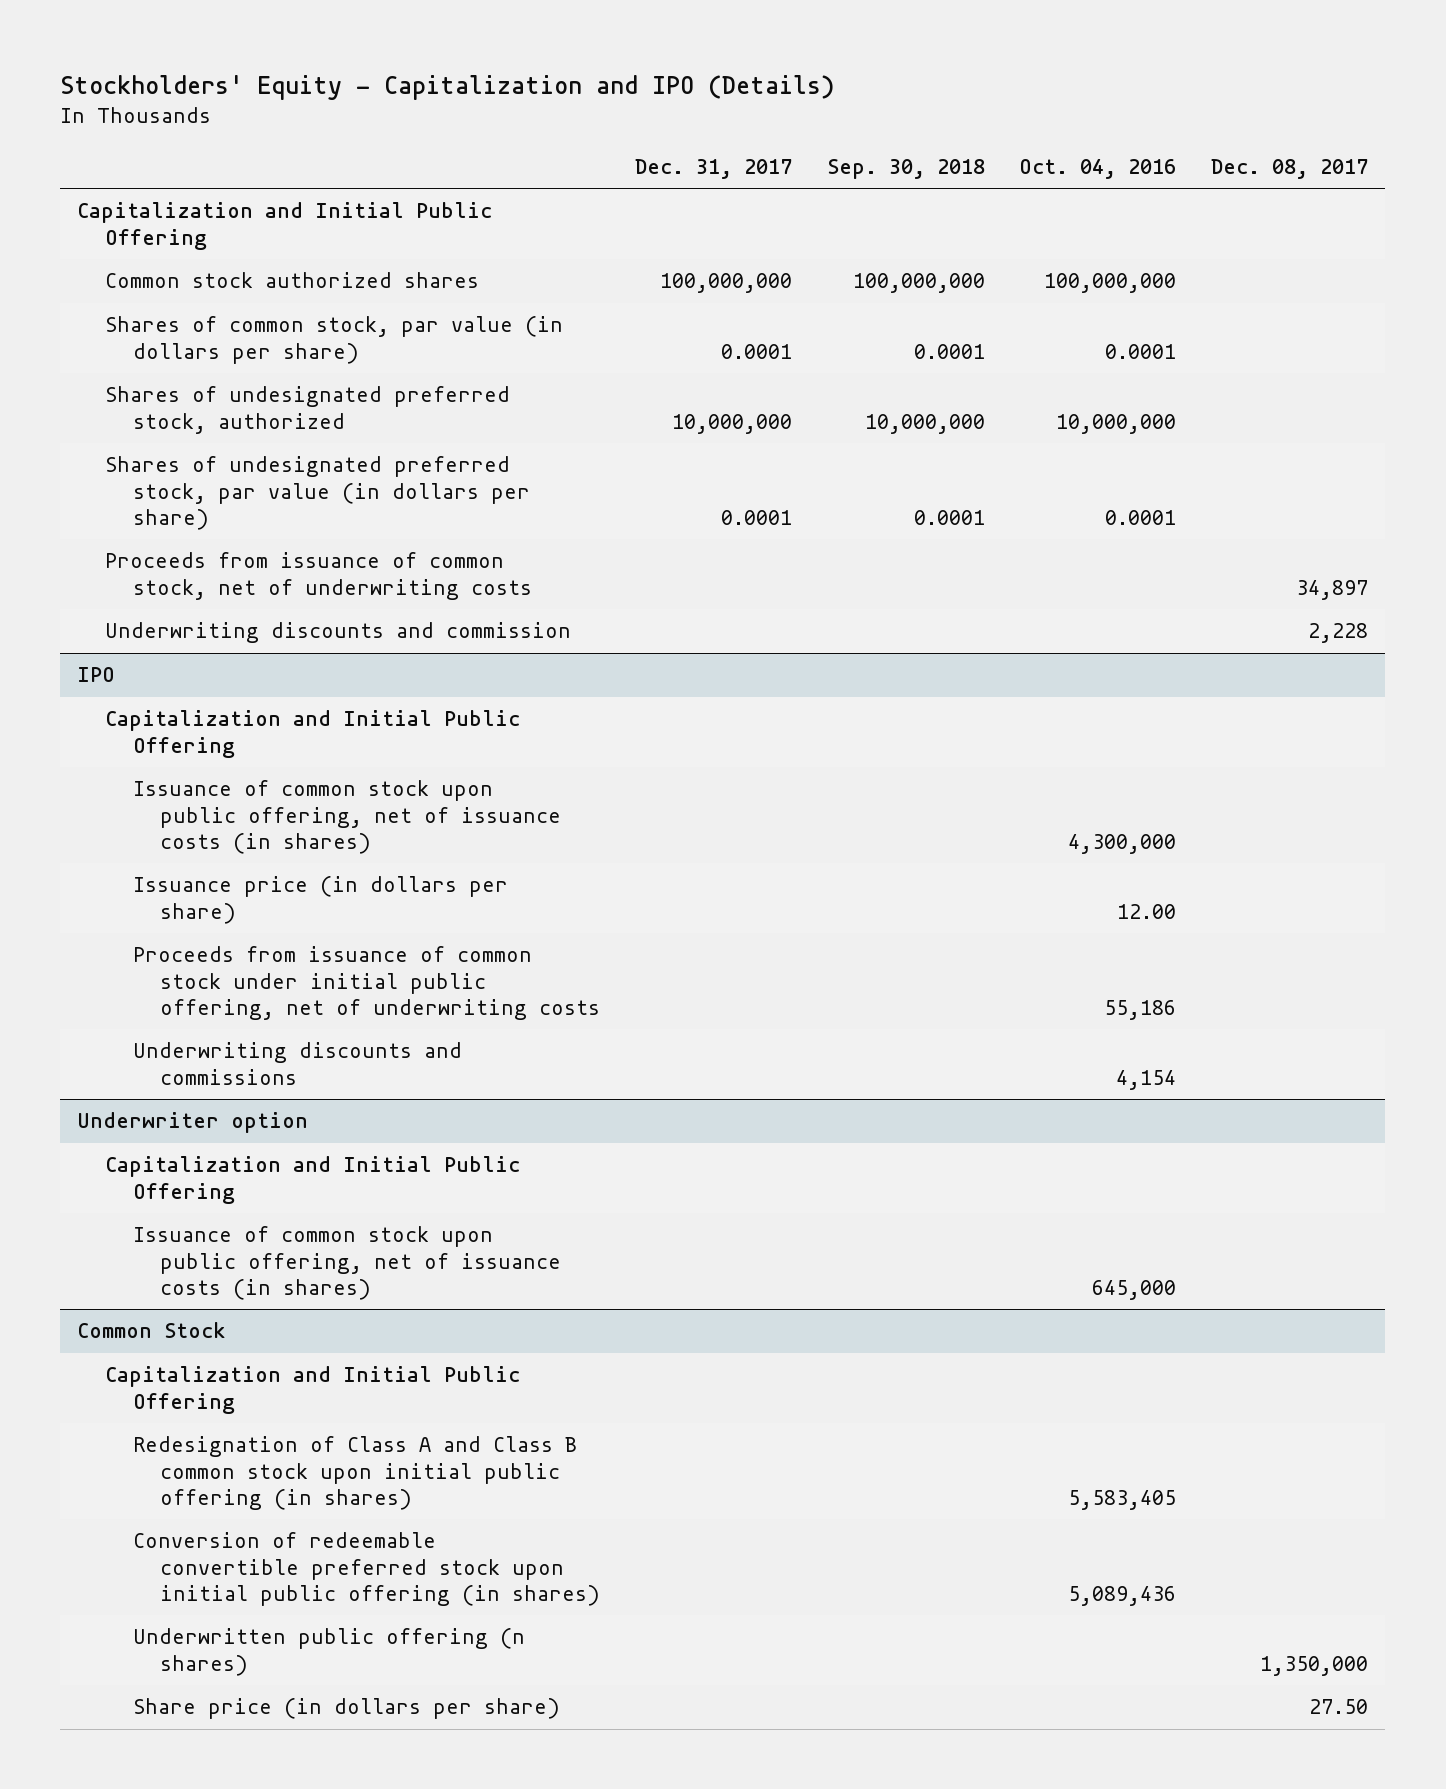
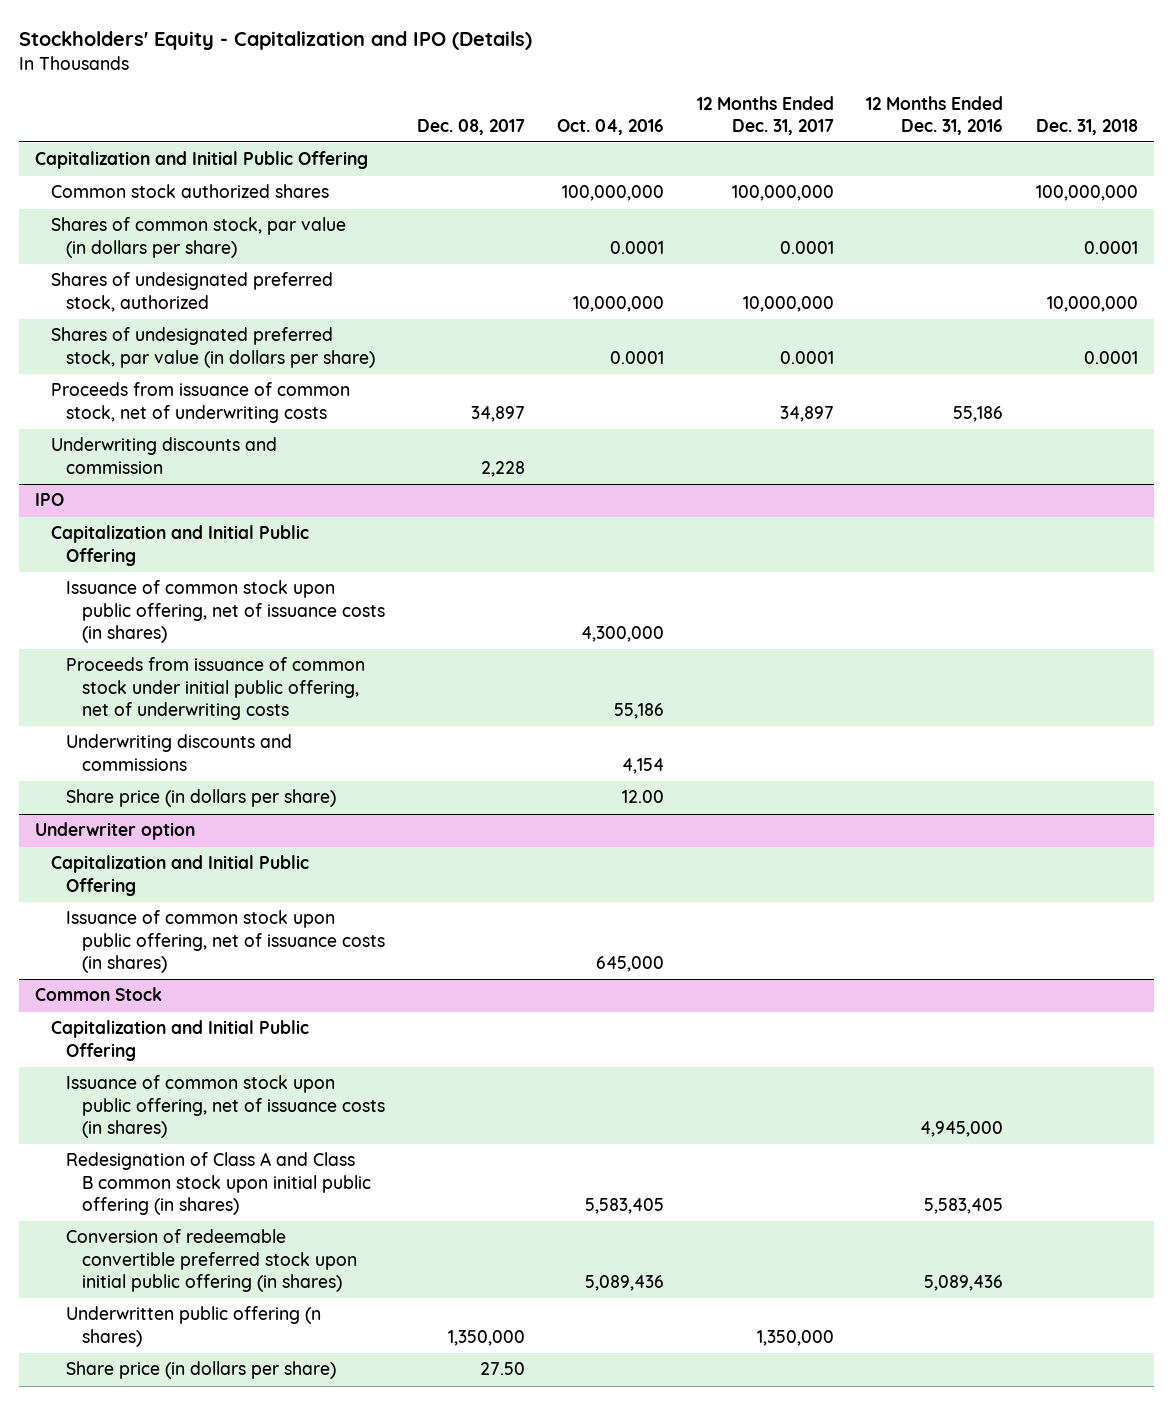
[635,159,793,180] Dec. 31, 2017 -> none
[826,159,985,180] Sep. 30, 2018 -> none
none -> [696,95,834,135] 12 Months Ended Dec. 31, 2017
none -> [866,95,1004,135] 12 Months Ended Dec. 31, 2016
none -> [1035,118,1138,135] Dec. 31, 2018
[132,876,508,924] Issuance price (in dollars per share) -> none
none -> [66,789,337,808] Share price (in dollars per share)
none -> [66,1075,385,1139] Issuance of common stock upon public offering, net of issuance costs (in shares)

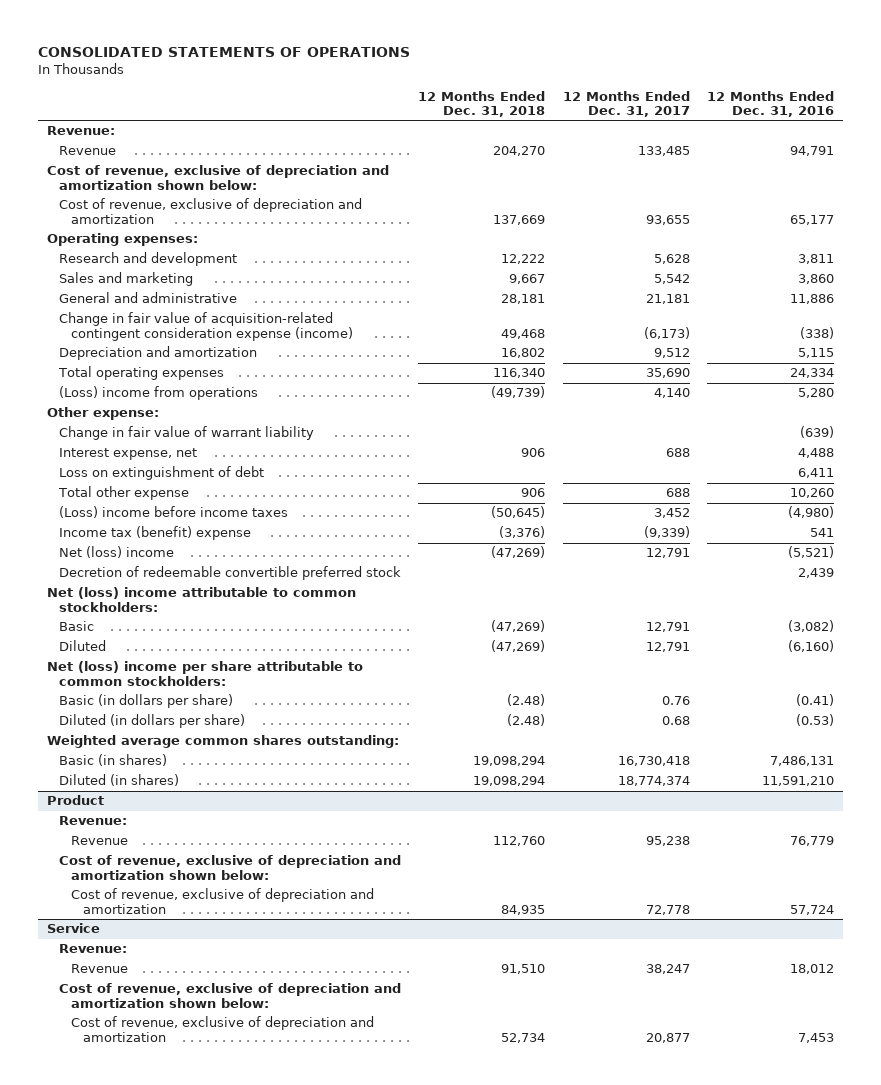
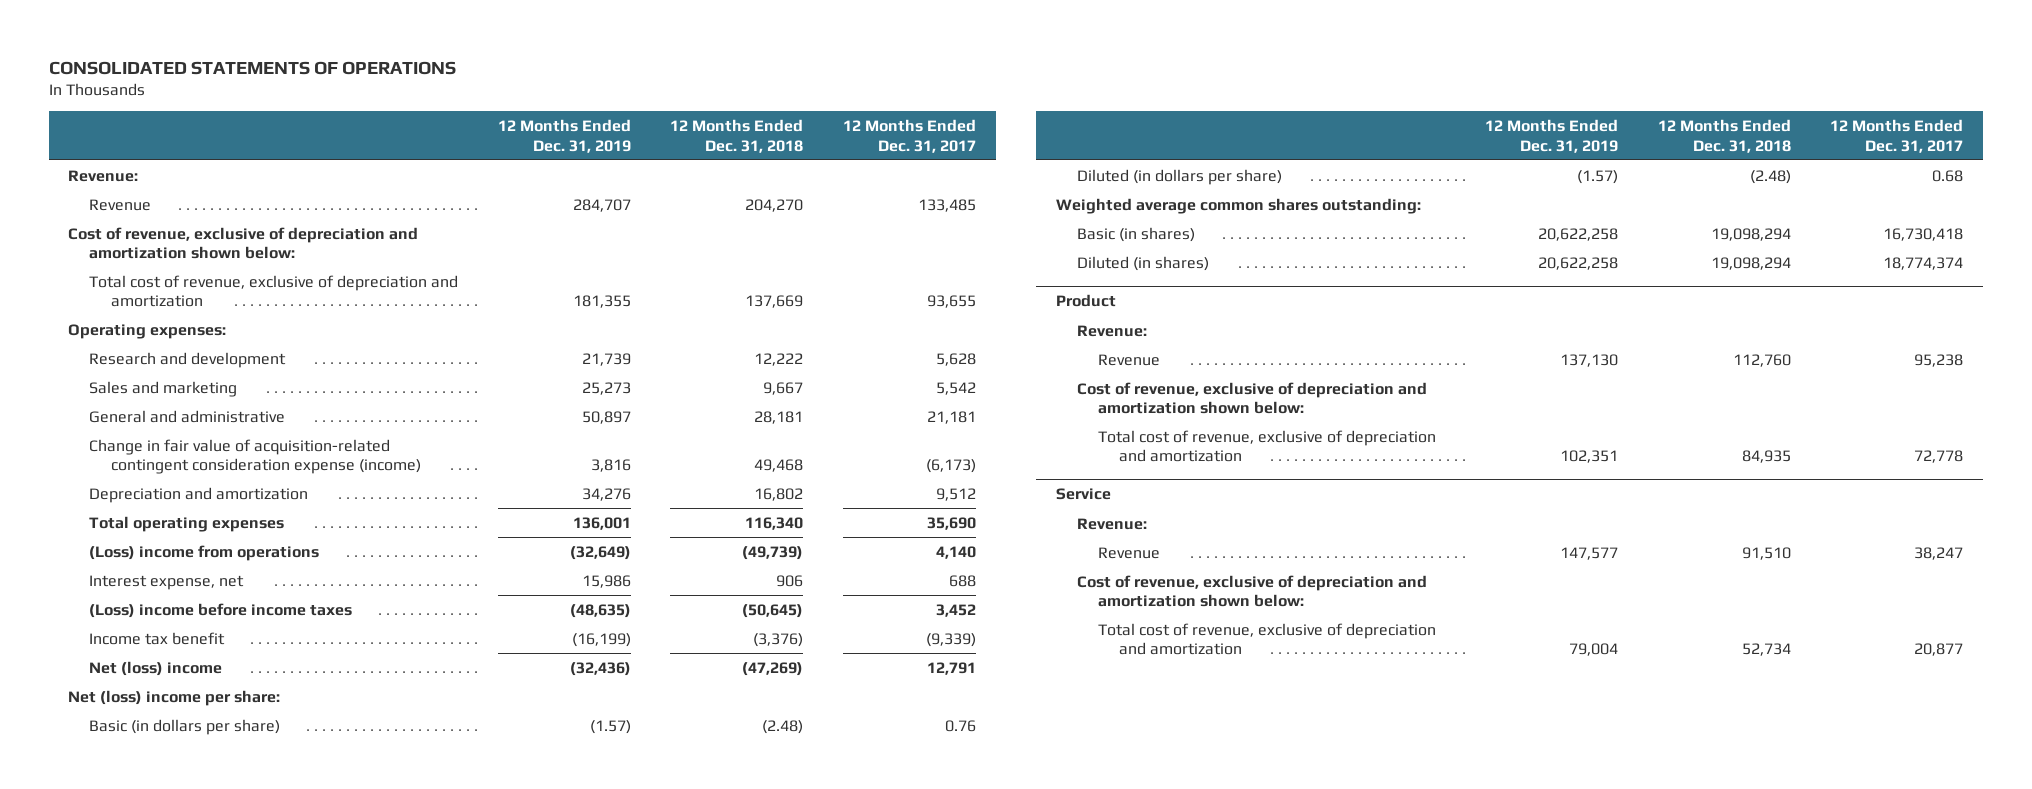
[707,90,835,117] 12 Months Ended Dec. 31, 2016 -> none
none -> [497,119,631,153] 12 Months Ended Dec. 31, 2019
[58,198,362,224] Cost of revenue, exclusive of depreciation and amortization -> [89,274,459,308] Total cost of revenue, exclusive of depreciation and amortization
[46,407,159,421] Other expense: -> none
[58,426,314,441] Change in fair value of warrant liability -> none
[58,466,264,481] Loss on extinguishment of debt -> none
[57,486,189,501] Total other expense -> none
[58,526,251,541] Income tax (benefit) expense -> [89,631,226,645] Income tax benefit
[58,566,401,581] Decretion of redeemable convertible preferred stock -> none
[46,587,356,612] Net (loss) income attributable to common stockholders: -> none
[58,621,94,632] Basic -> none
[58,640,106,652] Diluted -> none
[46,661,363,686] Net (loss) income per share attributable to common stockholders: -> [68,689,281,706] Net (loss) income per share:
[70,888,374,914] Cost of revenue, exclusive of depreciation and amortization -> [1098,429,1437,463] Total cost of revenue, exclusive of depreciation and amortization
[70,1016,374,1042] Cost of revenue, exclusive of depreciation and amortization -> [1098,622,1437,656] Total cost of revenue, exclusive of depreciation and amortization

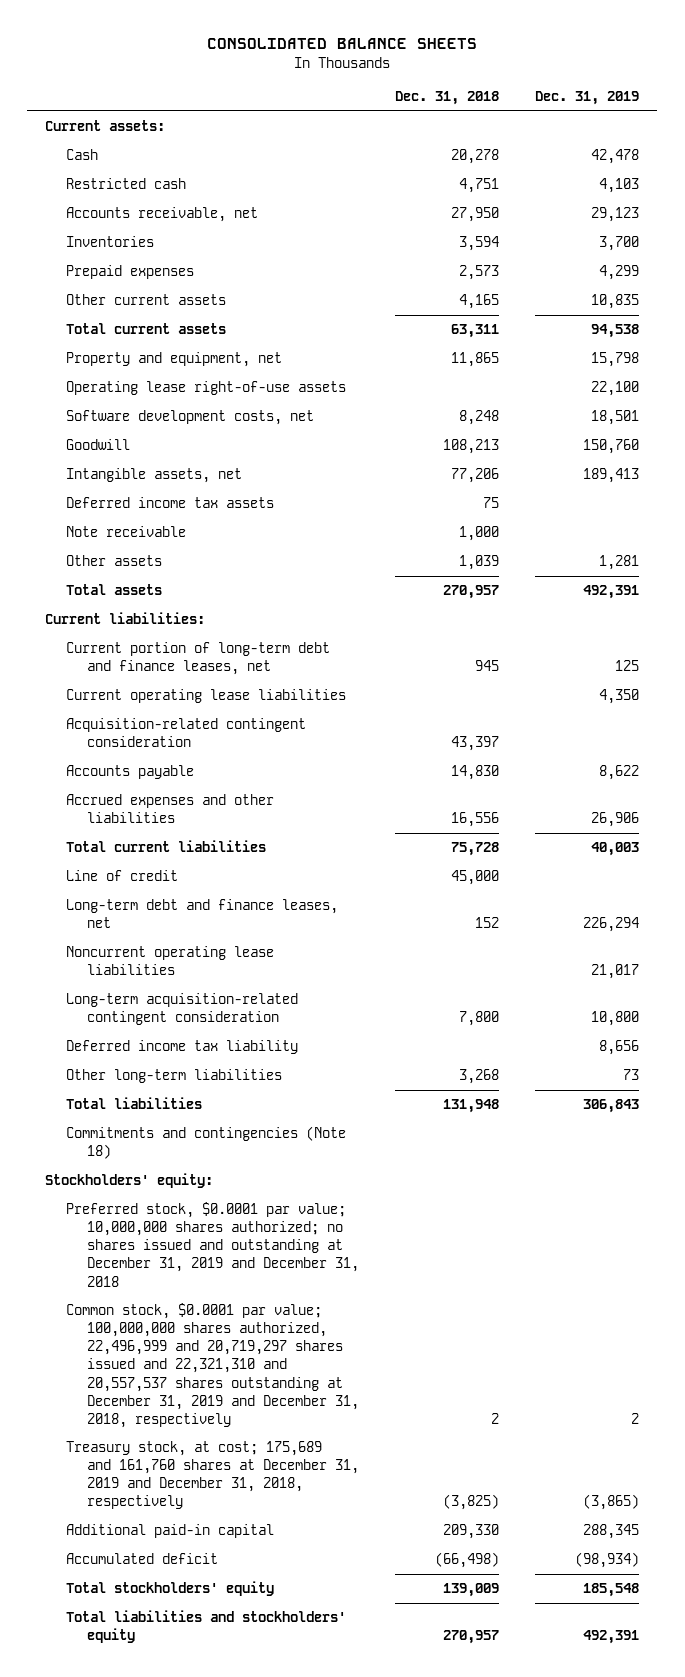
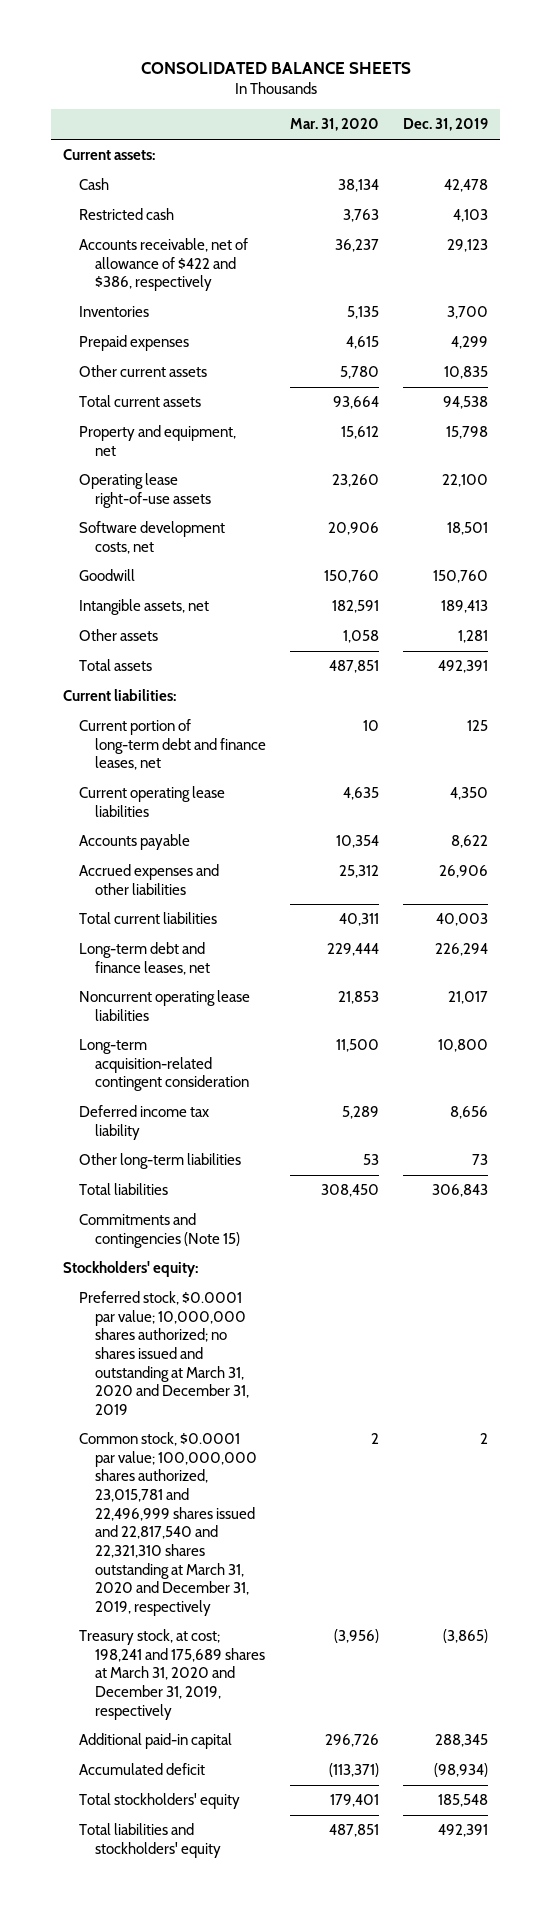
[395,91,500,106] Dec. 31, 2018 -> none
none -> [290,118,380,132] Mar. 31, 2020
[66,207,259,223] Accounts receivable, net -> [79,238,249,292] Accounts receivable, net of allowance of $422 and $386, respectively
[66,497,275,509] Deferred income tax assets -> none
[66,526,187,538] Note receivable -> none
[66,718,307,748] Acquisition-related contingent consideration -> none
[66,870,179,882] Line of credit -> none
[66,1126,347,1160] Commitments and contingencies (Note 18) -> [79,1213,241,1248] Commitments and contingencies (Note 15)
[66,1202,359,1287] Preferred stock, $0.0001 par value; 10,000,000 shares authorized; no shares issued and outstanding at December 31, 2019 and December 31, 2018 -> [79,1291,250,1415] Preferred stock, $0.0001 par value; 10,000,000 shares authorized; no shares issued and outstanding at March 31, 2020 and December 31, 2019
[66,1303,359,1428] Common stock, $0.0001 par value; 100,000,000 shares authorized, 22,496,999 and 20,719,297 shares issued and 22,321,310 and 20,557,537 shares outstanding at December 31, 2019 and December 31, 2018, respectively -> [79,1432,258,1616] Common stock, $0.0001 par value; 100,000,000 shares authorized, 23,015,781 and 22,496,999 shares issued and 22,817,540 and 22,321,310 shares outstanding at March 31, 2020 and December 31, 2019, respectively
[66,1441,359,1510] Treasury stock, at cost; 175,689 and 161,760 shares at December 31, 2019 and December 31, 2018, respectively -> [79,1629,266,1720] Treasury stock, at cost; 198,241 and 175,689 shares at March 31, 2020 and December 31, 2019, respectively

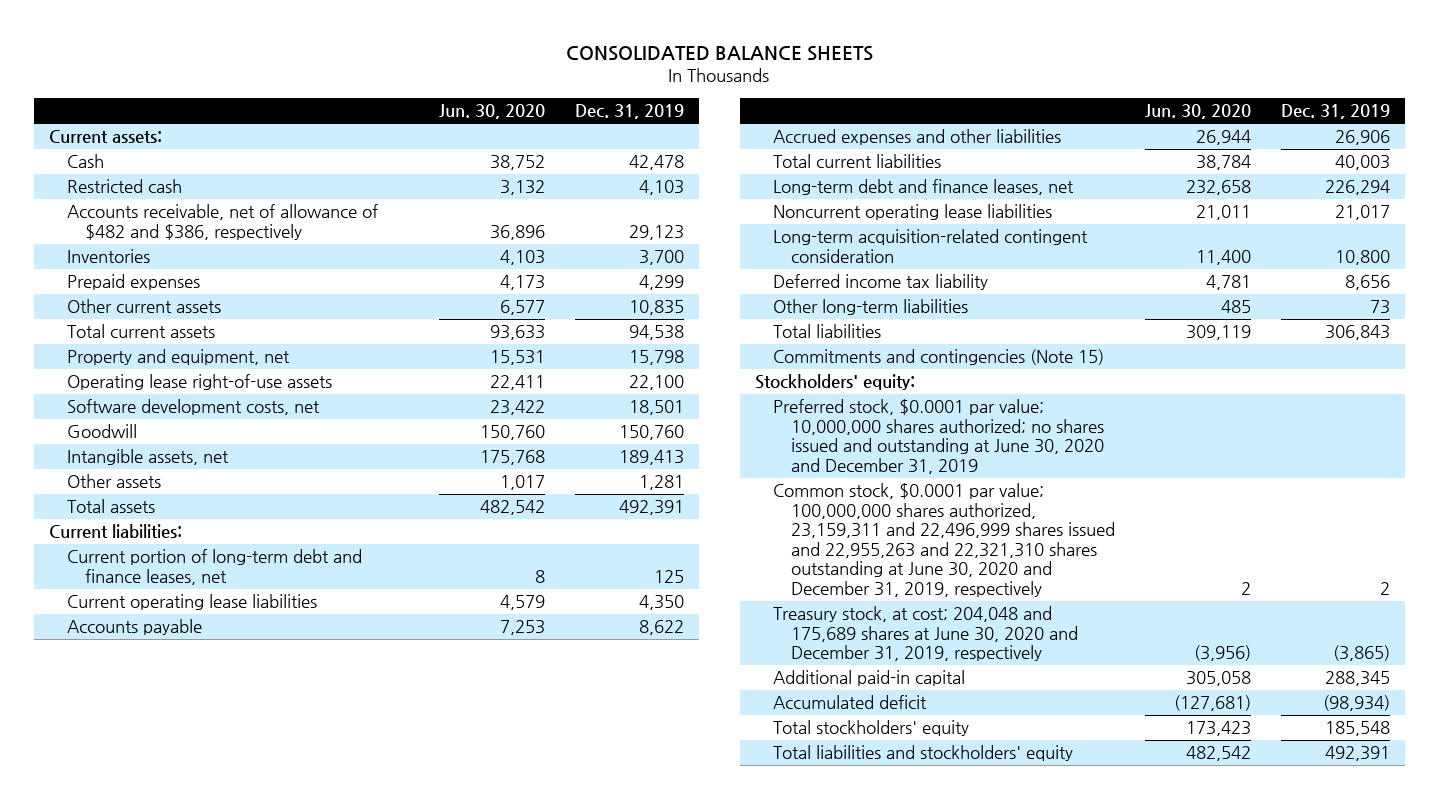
[290,118,380,132] Mar. 31, 2020 -> none
none -> [439,104,546,120] Jun. 30, 2020
[79,238,249,292] Accounts receivable, net of allowance of $422 and $386, respectively -> [67,204,379,240] Accounts receivable, net of allowance of $482 and $386, respectively
[79,1291,250,1415] Preferred stock, $0.0001 par value; 10,000,000 shares authorized; no shares issued and outstanding at March 31, 2020 and December 31, 2019 -> [772,399,1104,474] Preferred stock, $0.0001 par value; 10,000,000 shares authorized; no shares issued and outstanding at June 30, 2020 and December 31, 2019
[79,1432,258,1616] Common stock, $0.0001 par value; 100,000,000 shares authorized, 23,015,781 and 22,496,999 shares issued and 22,817,540 and 22,321,310 shares outstanding at March 31, 2020 and December 31, 2019, respectively -> [772,483,1115,597] Common stock, $0.0001 par value; 100,000,000 shares authorized, 23,159,311 and 22,496,999 shares issued and 22,955,263 and 22,321,310 shares outstanding at June 30, 2020 and December 31, 2019, respectively
[79,1629,266,1720] Treasury stock, at cost; 198,241 and 175,689 shares at March 31, 2020 and December 31, 2019, respectively -> [772,606,1078,662] Treasury stock, at cost; 204,048 and 175,689 shares at June 30, 2020 and December 31, 2019, respectively

